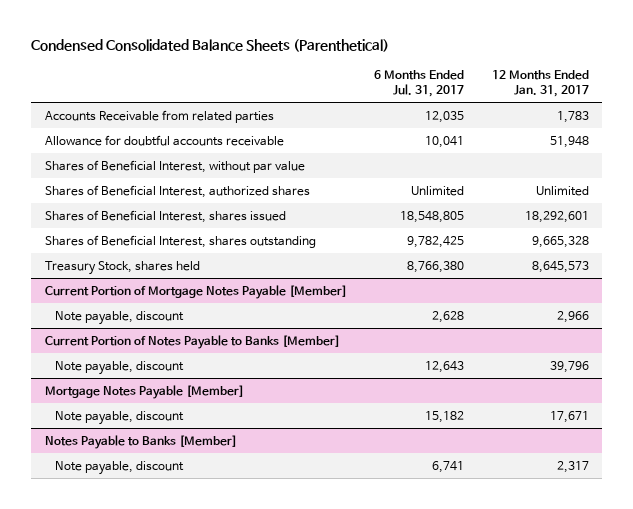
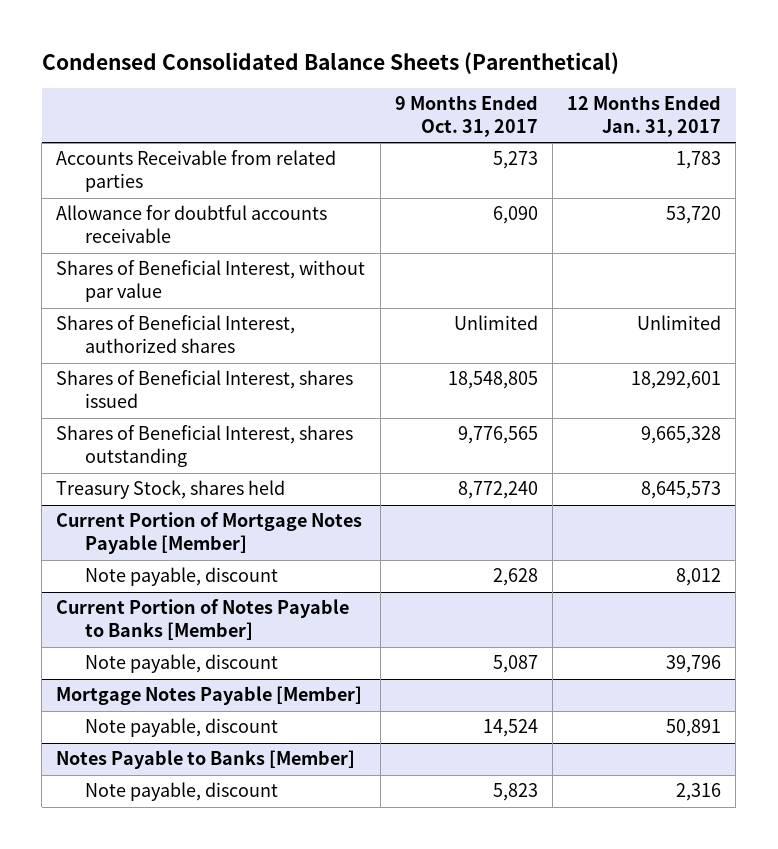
[374,69,465,98] 6 Months Ended Jul. 31, 2017 -> none
none -> [394,95,538,138] 9 Months Ended Oct. 31, 2017
[549,135,589,148] 51,948 -> [666,206,722,225] 53,720
[556,310,589,323] 2,966 -> [676,568,722,587] 8,012
[549,410,589,423] 17,671 -> [666,719,722,738] 50,891
[556,460,589,473] 2,317 -> [676,783,722,802] 2,316

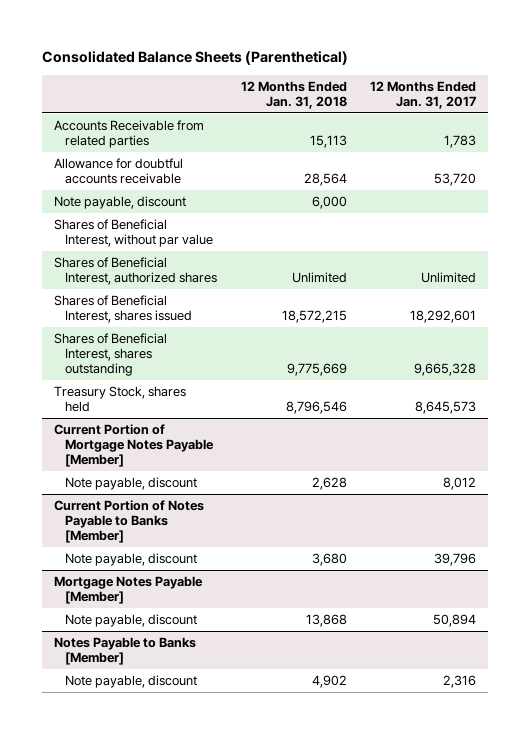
[41,51,619,74] Condensed Consolidated Balance Sheets (Parenthetical) -> [42,51,349,66] Consolidated Balance Sheets (Parenthetical)
[394,95,538,138] 9 Months Ended Oct. 31, 2017 -> none
none -> [240,80,347,109] 12 Months Ended Jan. 31, 2018
none -> [53,196,186,210] Note payable, discount
[666,719,722,738] 50,891 -> [433,614,477,628] 50,894

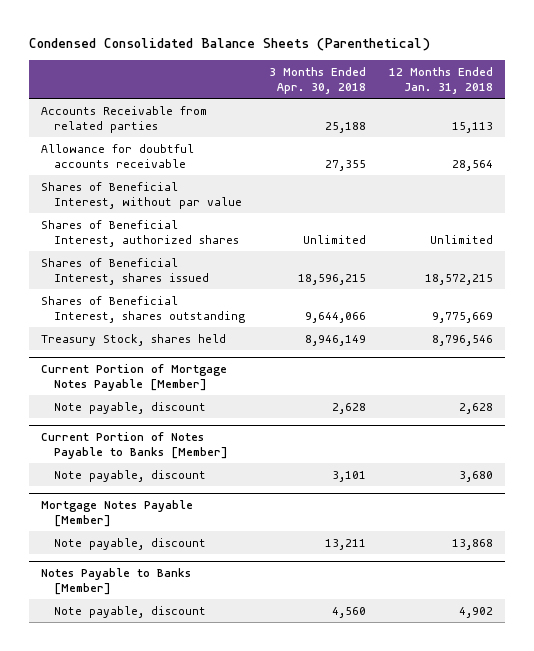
[42,51,349,66] Consolidated Balance Sheets (Parenthetical) -> [29,38,431,52] Condensed Consolidated Balance Sheets (Parenthetical)
[370,80,477,109] 12 Months Ended Jan. 31, 2017 -> none
none -> [268,67,366,94] 3 Months Ended Apr. 30, 2018
[53,196,186,210] Note payable, discount -> none

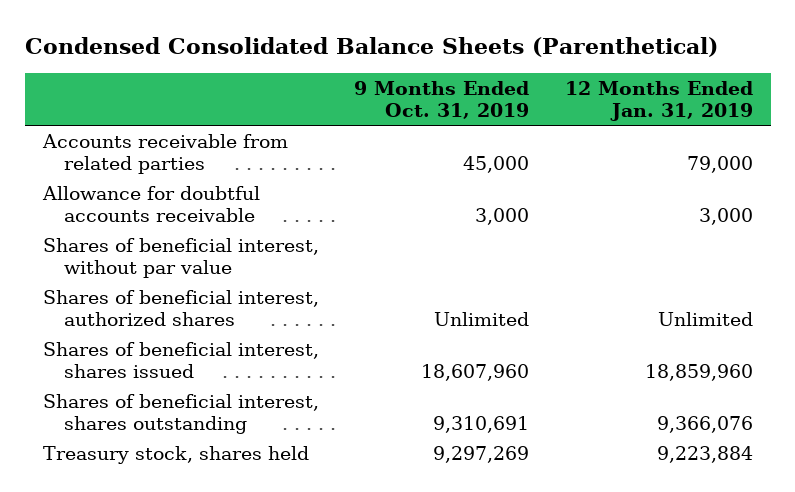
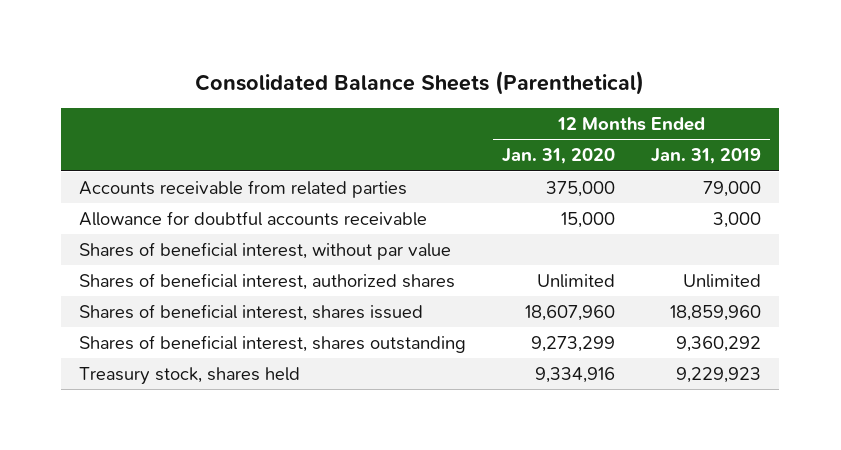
[24,37,718,58] Condensed Consolidated Balance Sheets (Parenthetical) -> [195,70,645,95] Consolidated Balance Sheets (Parenthetical)
[354,80,530,120] 9 Months Ended Oct. 31, 2019 -> none
none -> [502,148,616,165] Jan. 31, 2020
[656,416,753,434] 9,366,076 -> [676,335,762,352] 9,360,292
[656,445,753,463] 9,223,884 -> [676,366,762,383] 9,229,923

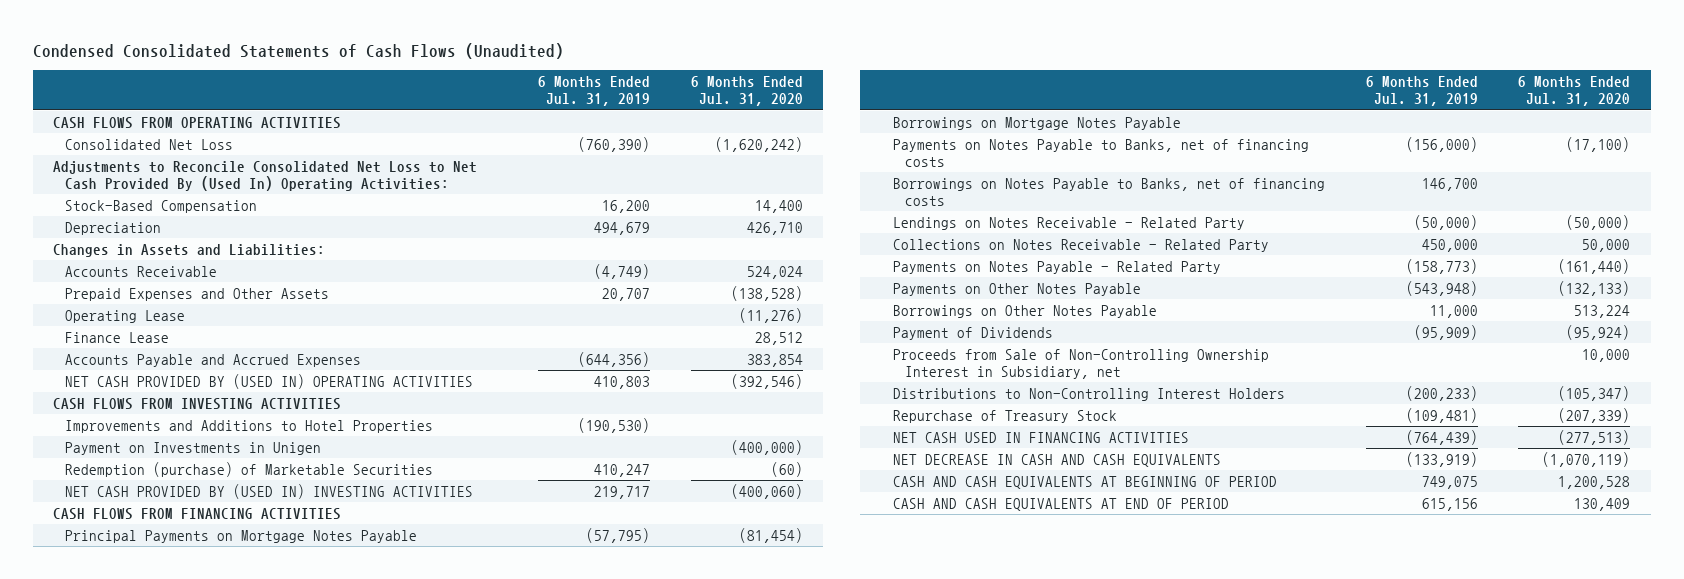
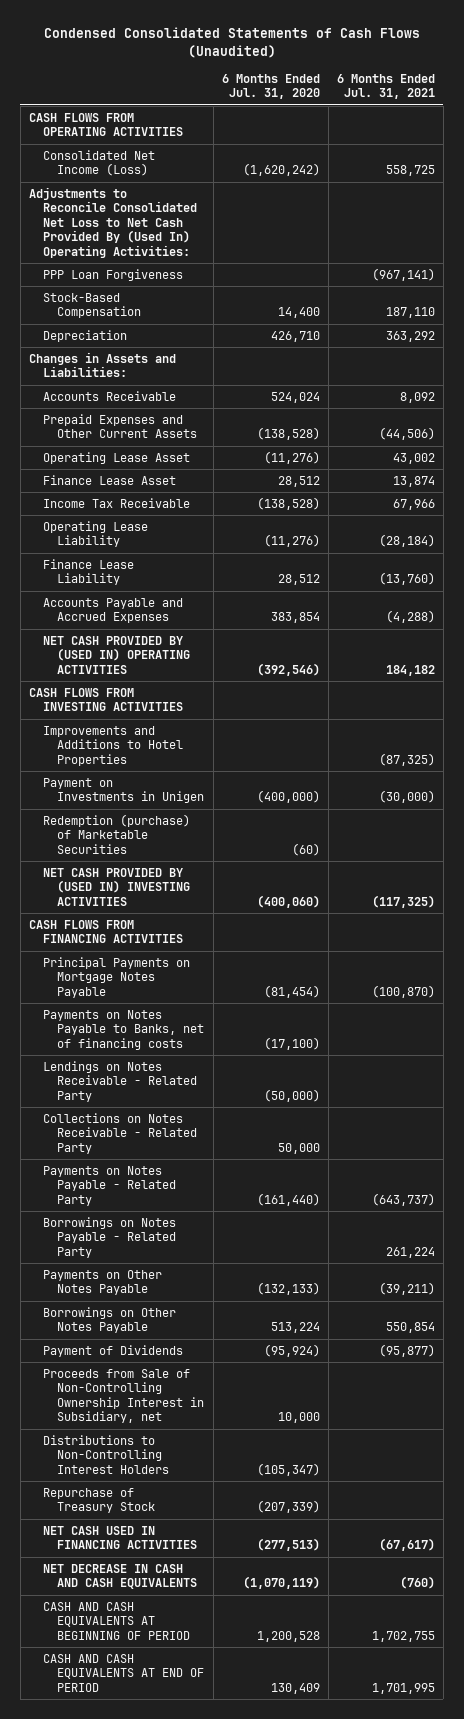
[538,76,651,107] 6 Months Ended Jul. 31, 2019 -> none
none -> [336,73,435,100] 6 Months Ended Jul. 31, 2021
[65,138,234,150] Consolidated Net Loss -> [43,149,156,177] Consolidated Net Income (Loss)
none -> [43,268,184,281] PPP Loan Forgiveness
[65,287,330,301] Prepaid Expenses and Other Assets -> [43,413,198,439] Prepaid Expenses and Other Current Assets
[65,309,186,323] Operating Lease -> [43,451,191,464] Operating Lease Asset
[65,331,170,343] Finance Lease -> [43,474,177,485] Finance Lease Asset
none -> [43,497,191,508] Income Tax Receivable
none -> [43,520,149,548] Operating Lease Liability
none -> [43,558,135,586] Finance Lease Liability
[892,116,1181,130] Borrowings on Mortgage Notes Payable -> none
[892,177,1325,206] Borrowings on Notes Payable to Banks, net of financing costs -> none
none -> [43,1216,177,1258] Borrowings on Notes Payable - Related Party

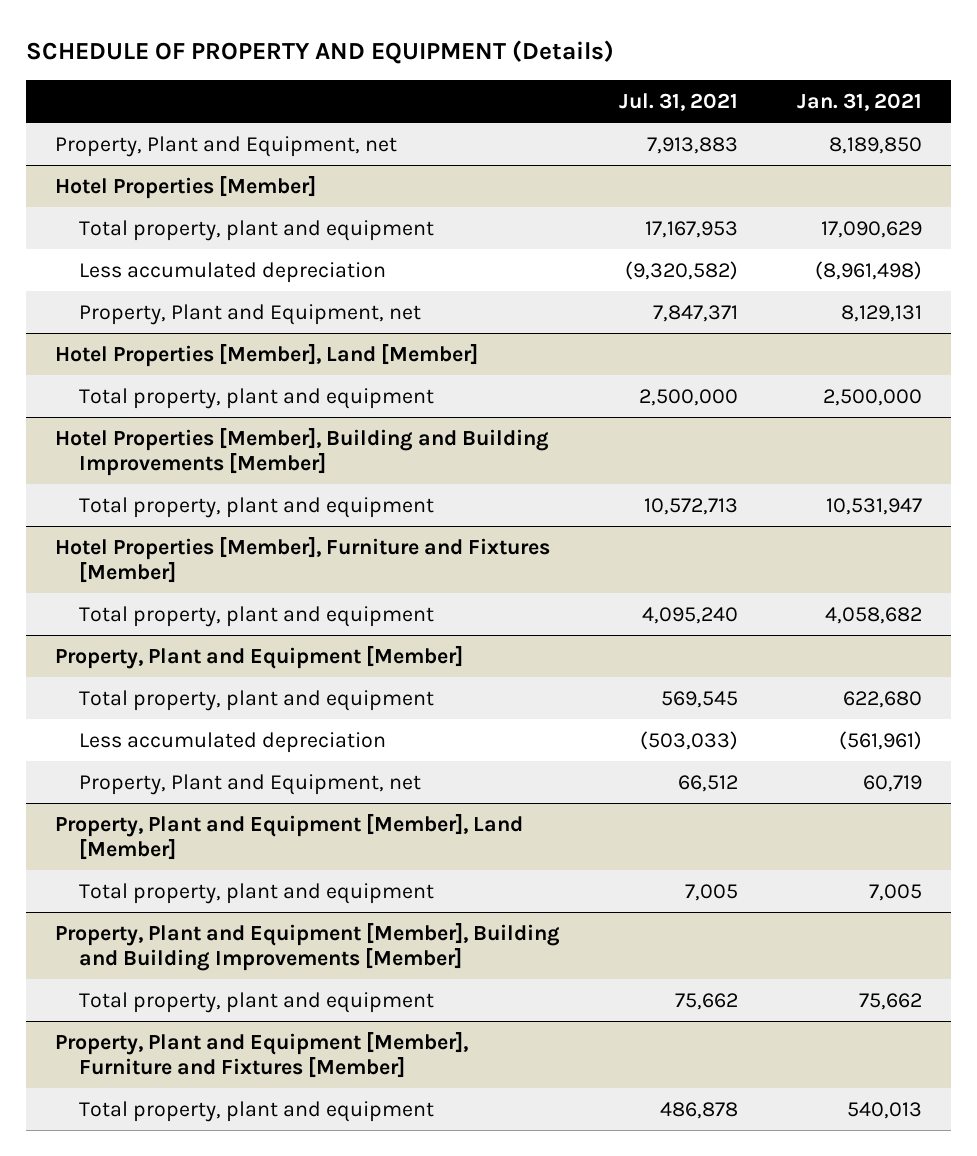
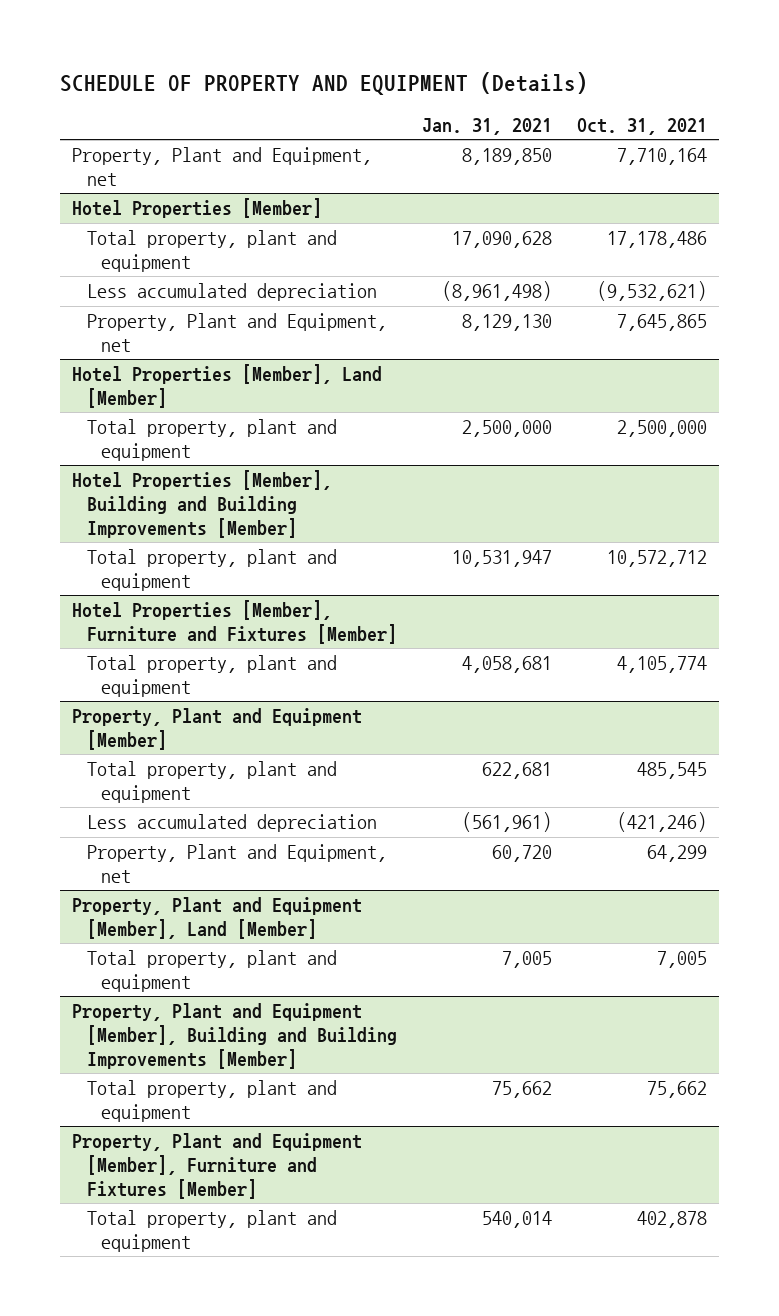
[618,92,738,111] Jul. 31, 2021 -> none
none -> [576,117,707,135] Oct. 31, 2021
[820,220,922,238] 17,090,629 -> [451,231,552,249] 17,090,628
[840,304,922,322] 8,129,131 -> [461,314,552,332] 8,129,130
[824,606,922,624] 4,058,682 -> [461,656,552,674] 4,058,681
[842,690,922,708] 622,680 -> [481,762,552,780] 622,681
[862,774,922,792] 60,719 -> [491,845,552,863] 60,720
[846,1101,922,1119] 540,013 -> [481,1211,552,1229] 540,014

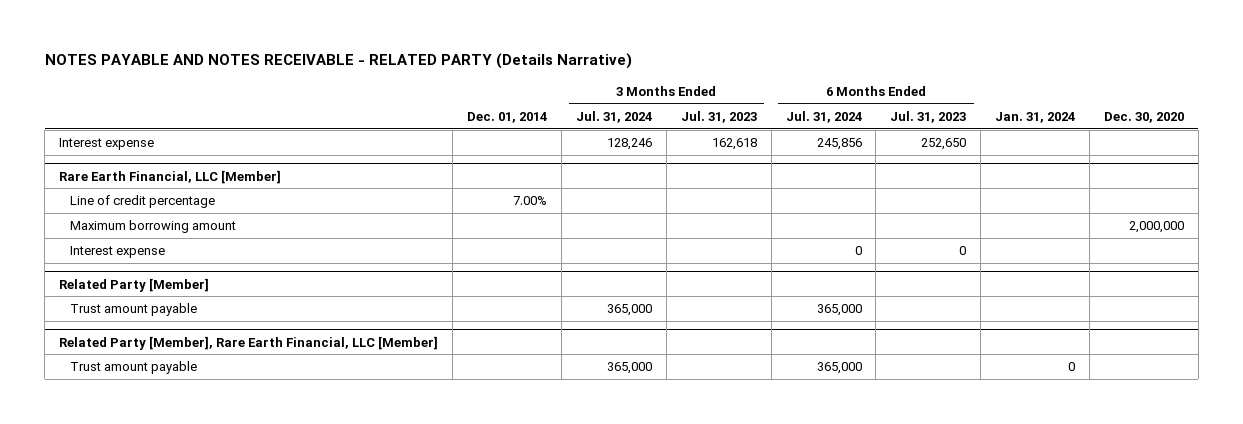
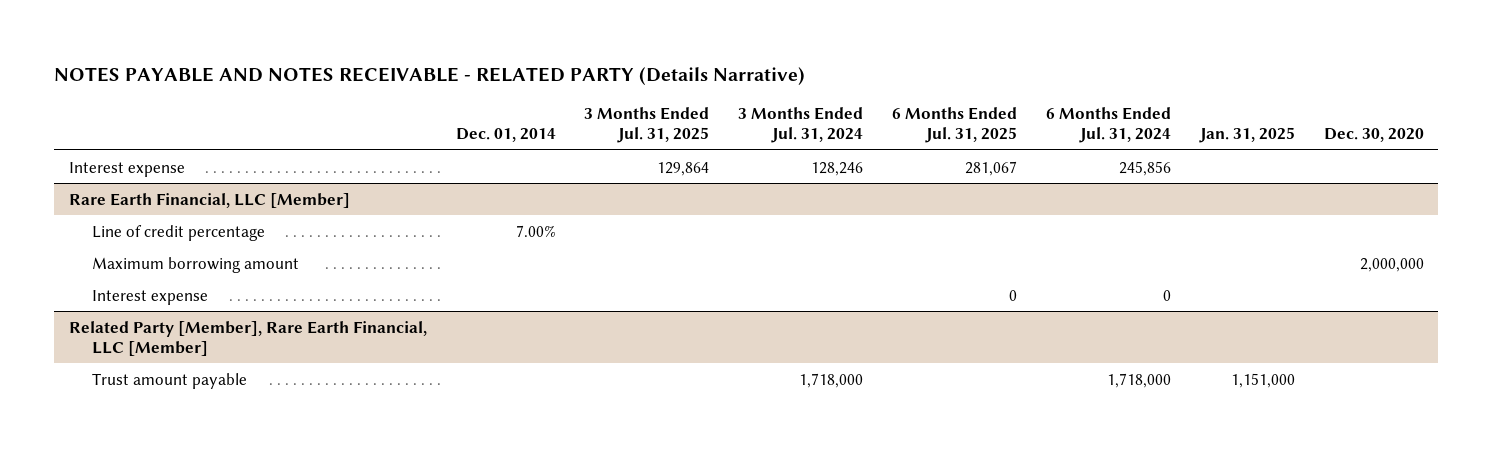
[680,110,757,123] Jul. 31, 2023 -> none
[890,110,967,123] Jul. 31, 2023 -> none
[995,111,1076,123] Jan. 31, 2024 -> none
none -> [584,106,710,144] 3 Months Ended Jul. 31, 2025
none -> [892,106,1018,144] 6 Months Ended Jul. 31, 2025
none -> [1198,127,1295,144] Jan. 31, 2025
[59,277,210,292] Related Party [Member] -> none
[70,303,198,317] Trust amount payable -> none
[606,362,652,375] 365,000 -> [799,372,864,388] 1,718,000
[816,362,862,375] 365,000 -> [1106,372,1171,388] 1,718,000

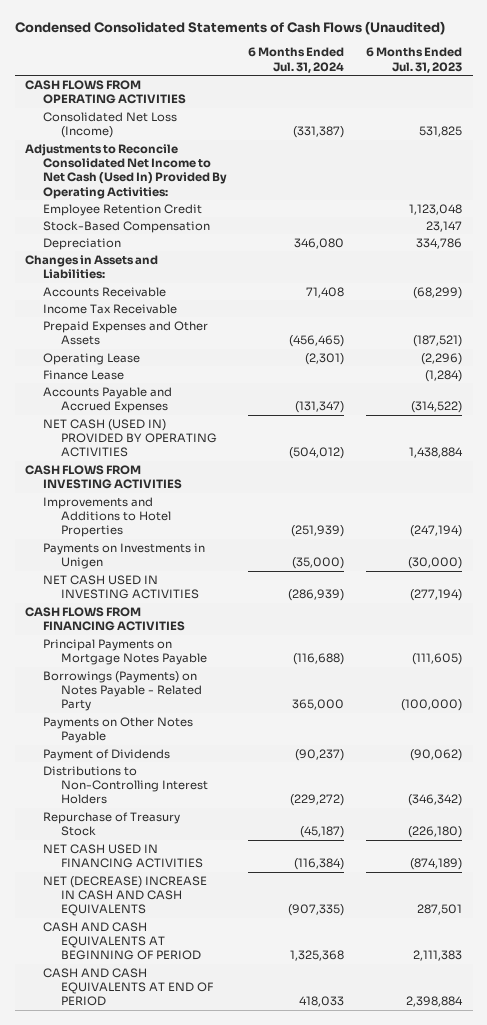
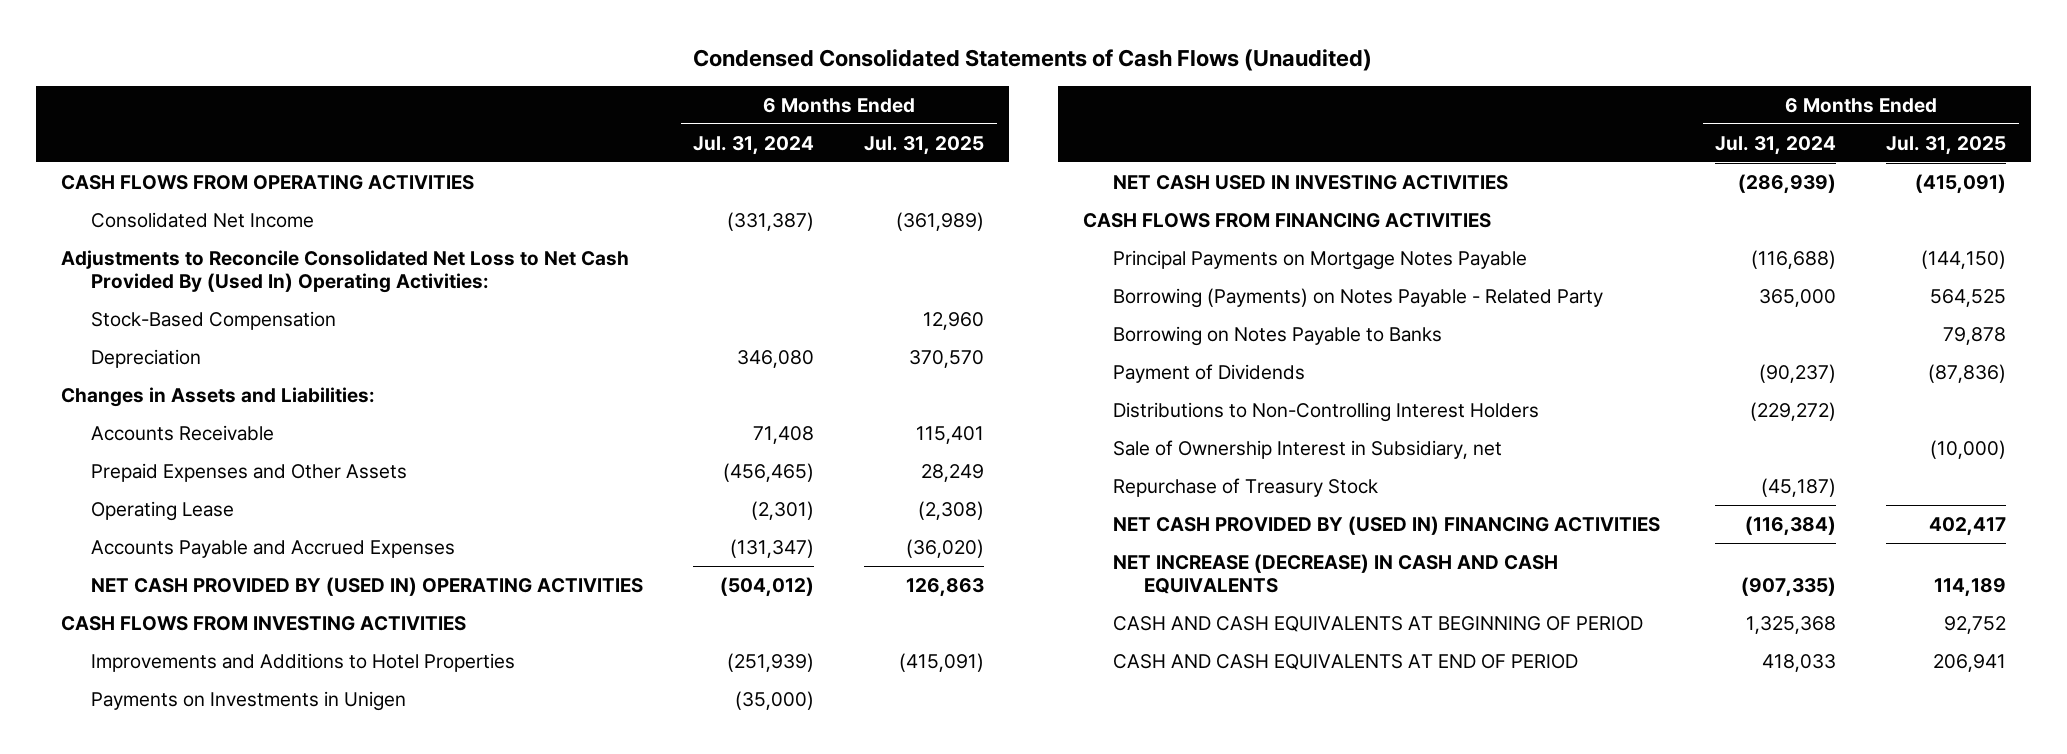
[365,47,462,73] 6 Months Ended Jul. 31, 2023 -> none
none -> [864,135,985,155] Jul. 31, 2025
[43,203,203,216] Employee Retention Credit -> none
[43,111,178,139] Consolidated Net Loss (Income) -> [91,211,315,228] Consolidated Net Income
[25,143,228,199] Adjustments to Reconcile Consolidated Net Income to Net Cash (Used In) Provided By Operating Activities: -> [60,249,629,293] Adjustments to Reconcile Consolidated Net Loss to Net Cash Provided By (Used In) Operating Activities:
[43,303,178,314] Income Tax Receivable -> none
[43,369,125,380] Finance Lease -> none
[43,418,218,458] NET CASH (USED IN) PROVIDED BY OPERATING ACTIVITIES -> [91,576,644,596] NET CASH PROVIDED BY (USED IN) OPERATING ACTIVITIES
[43,716,194,744] Payments on Other Notes Payable -> none
[43,670,203,712] Borrowings (Payments) on Notes Payable - Related Party -> [1113,287,1604,308] Borrowing (Payments) on Notes Payable - Related Party
none -> [1113,325,1443,346] Borrowing on Notes Payable to Banks
none -> [1113,439,1503,459] Sale of Ownership Interest in Subsidiary, net
[43,843,204,869] NET CASH USED IN FINANCING ACTIVITIES -> [1113,515,1661,535] NET CASH PROVIDED BY (USED IN) FINANCING ACTIVITIES
[43,875,208,917] NET (DECREASE) INCREASE IN CASH AND CASH EQUIVALENTS -> [1113,553,1559,594] NET INCREASE (DECREASE) IN CASH AND CASH EQUIVALENTS

